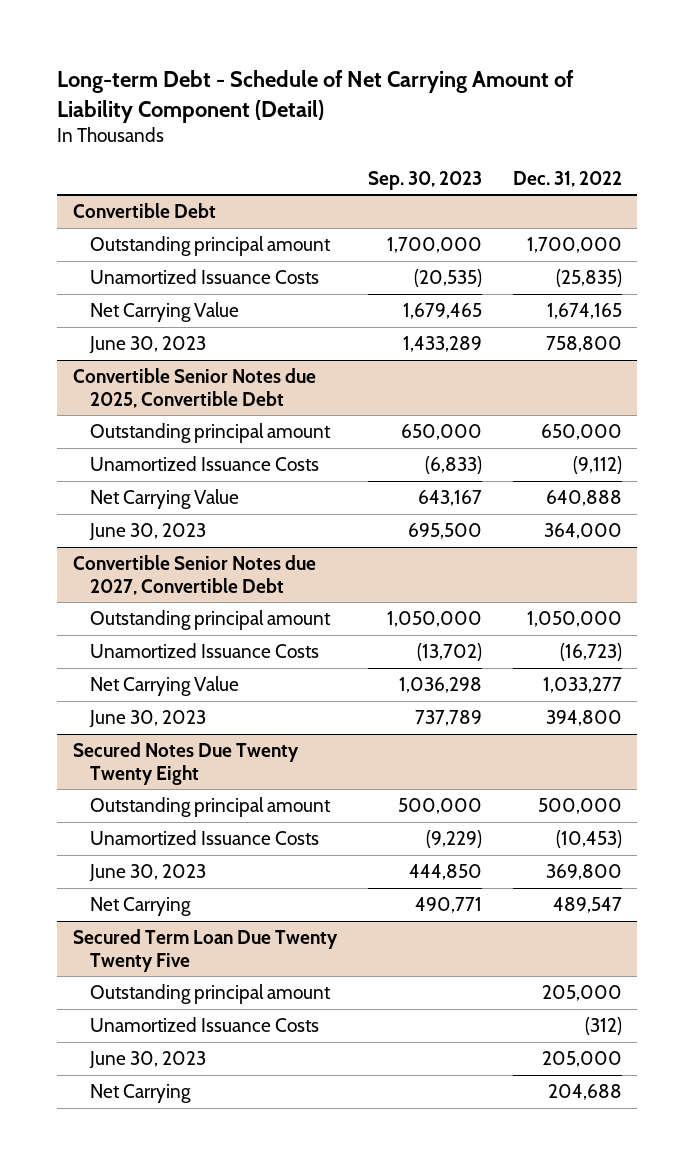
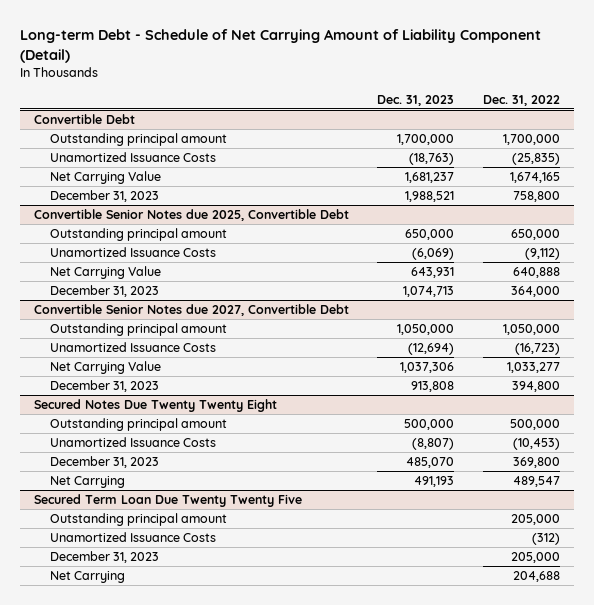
[367,170,482,190] Sep. 30, 2023 -> none
none -> [377,94,455,106] Dec. 31, 2023
[89,335,207,354] June 30, 2023 -> [50,190,160,203] December 31, 2023
[89,522,207,541] June 30, 2023 -> [50,285,160,298] December 31, 2023
[89,709,207,728] June 30, 2023 -> [50,380,160,393] December 31, 2023
[89,863,207,882] June 30, 2023 -> [50,456,160,469] December 31, 2023
[89,1050,207,1069] June 30, 2023 -> [50,551,160,564] December 31, 2023

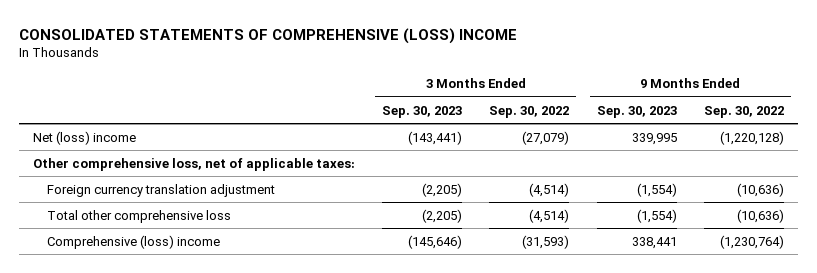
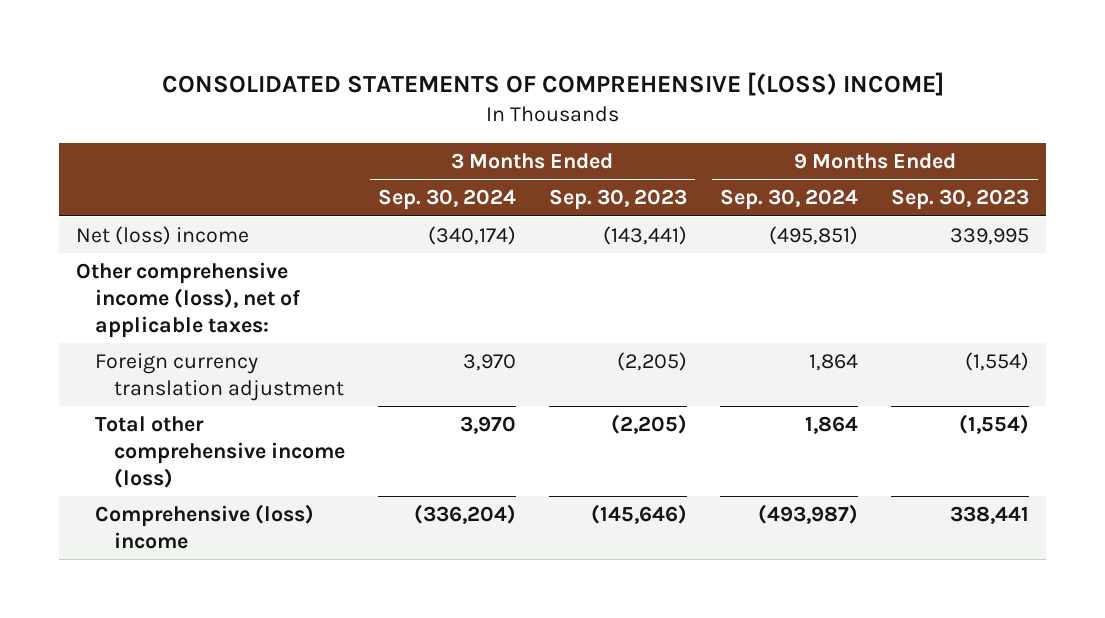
[18,27,517,44] CONSOLIDATED STATEMENTS OF COMPREHENSIVE (LOSS) INCOME -> [161,72,944,97] CONSOLIDATED STATEMENTS OF COMPREHENSIVE [(LOSS) INCOME]
[489,105,570,118] Sep. 30, 2022 -> none
[704,105,785,118] Sep. 30, 2022 -> none
none -> [377,189,516,211] Sep. 30, 2024
none -> [720,189,859,211] Sep. 30, 2024
[32,157,355,171] Other comprehensive loss, net of applicable taxes: -> [75,261,300,338] Other comprehensive income (loss), net of applicable taxes:
[46,209,231,223] Total other comprehensive loss -> [94,415,345,488] Total other comprehensive income (loss)

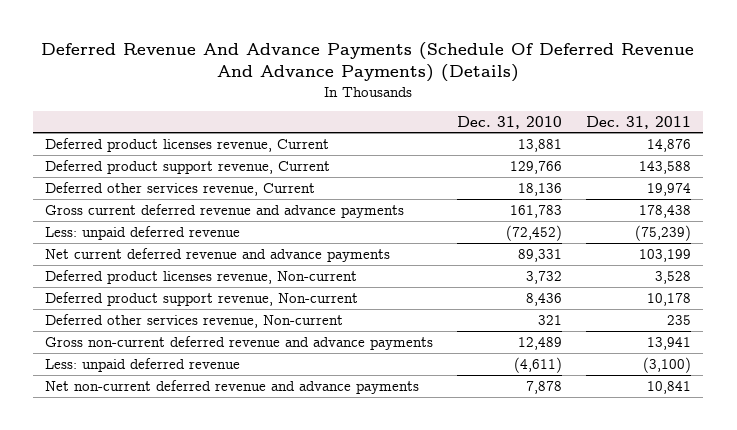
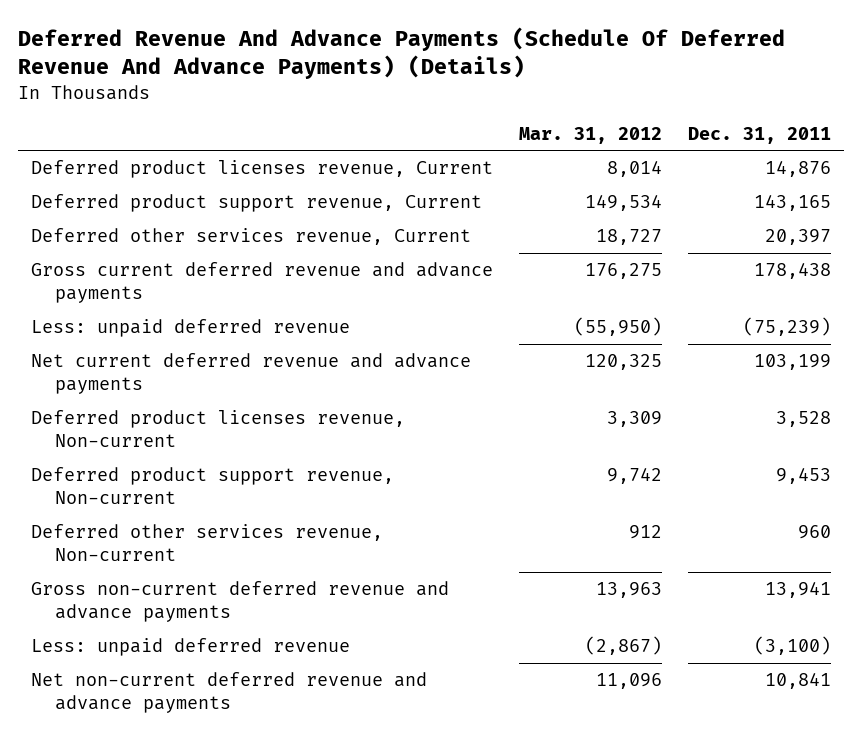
[457,115,563,129] Dec. 31, 2010 -> none
none -> [518,127,662,145] Mar. 31, 2012
[639,160,692,174] 143,588 -> [753,195,831,212] 143,165
[647,182,692,196] 19,974 -> [764,229,831,246] 20,397
[647,292,692,306] 10,178 -> [775,468,831,485] 9,453
[667,314,692,325] 235 -> [797,525,831,540] 960

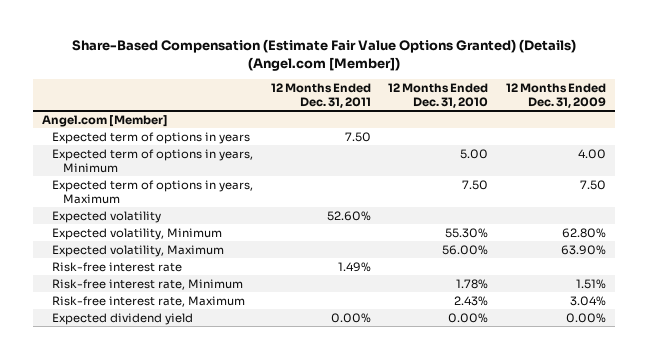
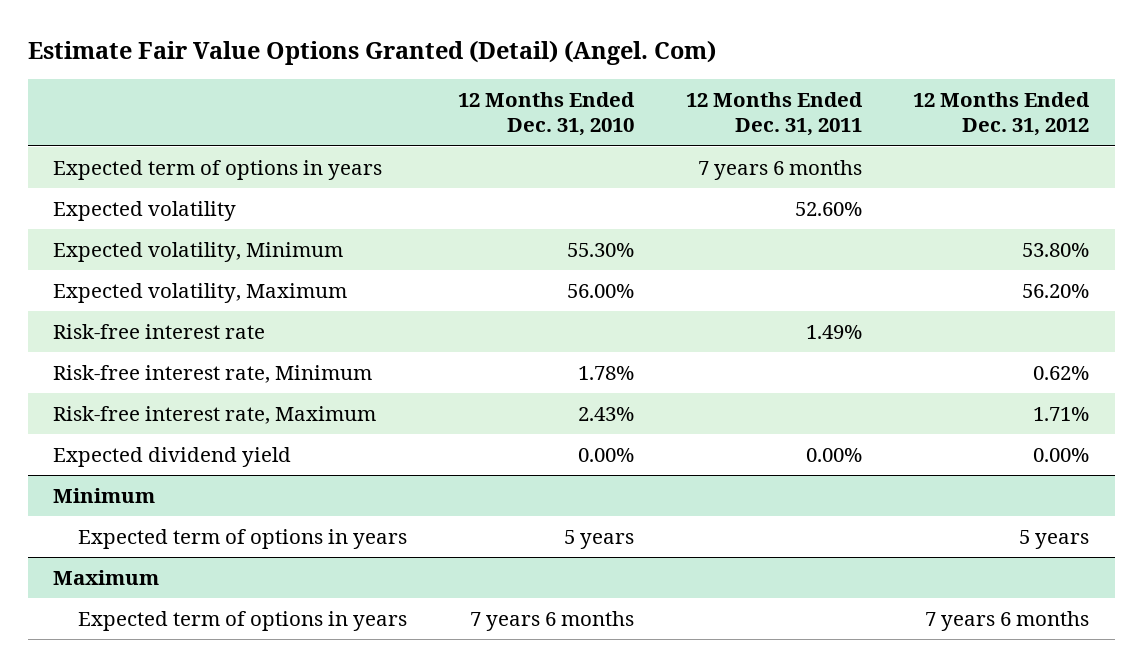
[71,39,576,71] Share-Based Compensation (Estimate Fair Value Options Granted) (Details) (Angel.com [Member]) -> [27,40,716,66] Estimate Fair Value Options Granted (Detail) (Angel. Com)
[505,82,606,108] 12 Months Ended Dec. 31, 2009 -> none
none -> [913,92,1091,137] 12 Months Ended Dec. 31, 2012
[41,114,168,127] Angel.com [Member] -> none
[52,148,254,173] Expected term of options in years, Minimum -> none
[52,179,254,204] Expected term of options in years, Maximum -> none
[344,131,371,142] 7.50 -> [697,159,862,180] 7 years 6 months
none -> [53,487,156,503] Minimum
none -> [77,528,407,549] Expected term of options in years
none -> [53,569,160,585] Maximum
none -> [77,610,407,631] Expected term of options in years

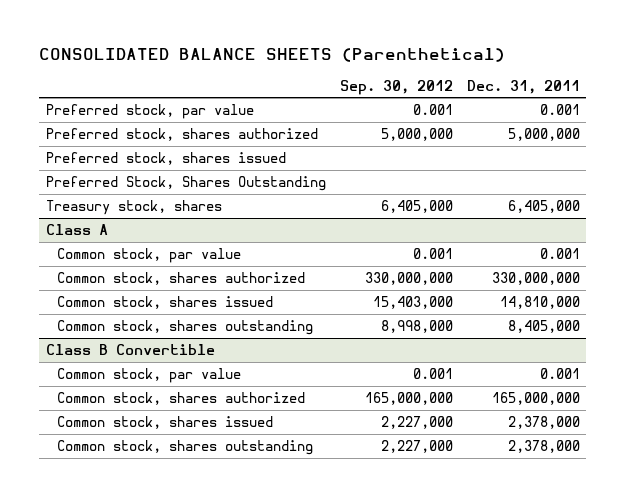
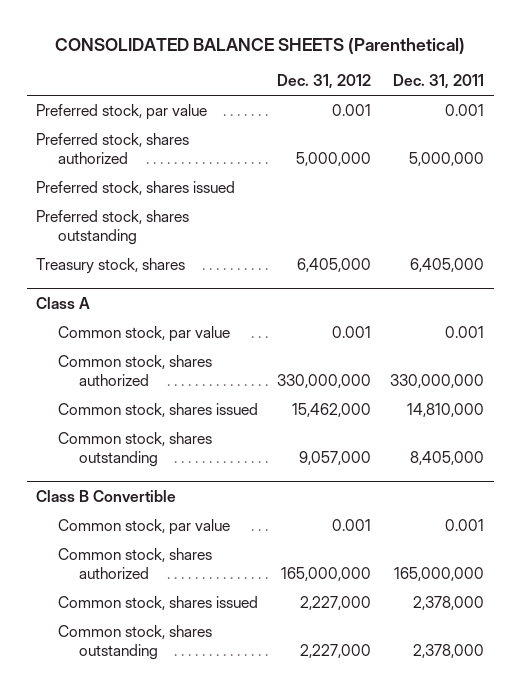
[339,79,453,95] Sep. 30, 2012 -> none
none -> [277,74,372,90] Dec. 31, 2012
[46,175,327,191] Preferred Stock, Shares Outstanding -> [36,210,190,246] Preferred stock, shares outstanding

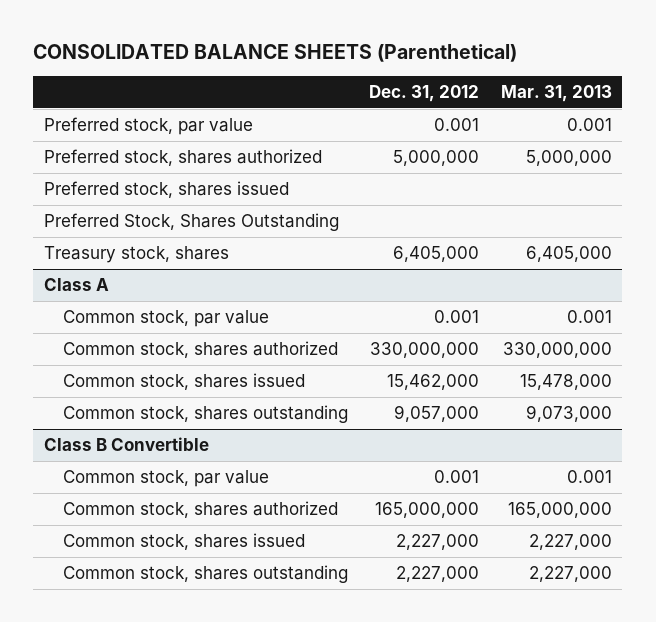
[393,74,485,90] Dec. 31, 2011 -> none
none -> [500,85,612,103] Mar. 31, 2013
[36,210,190,246] Preferred stock, shares outstanding -> [43,212,339,231] Preferred Stock, Shares Outstanding

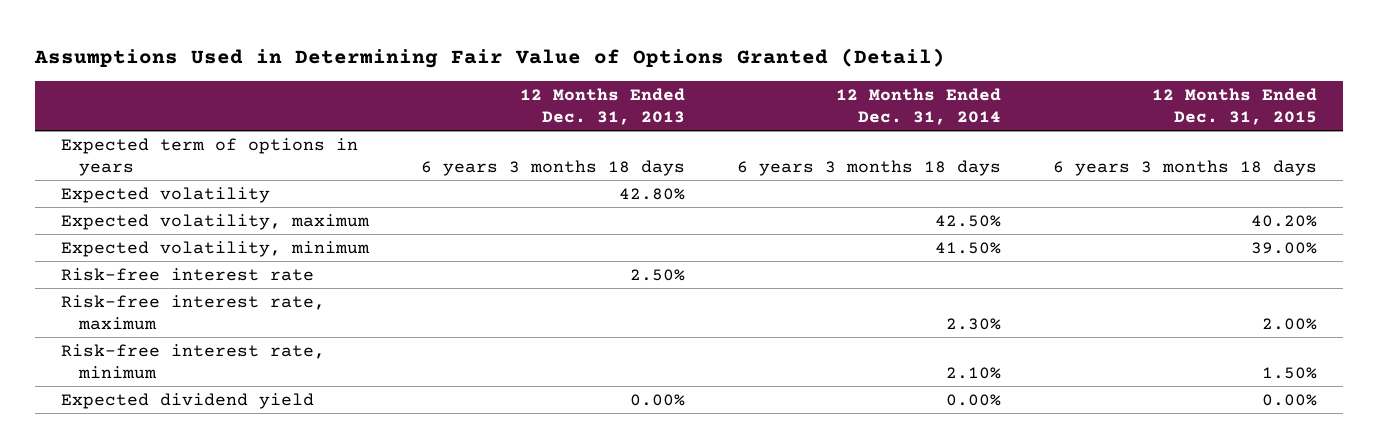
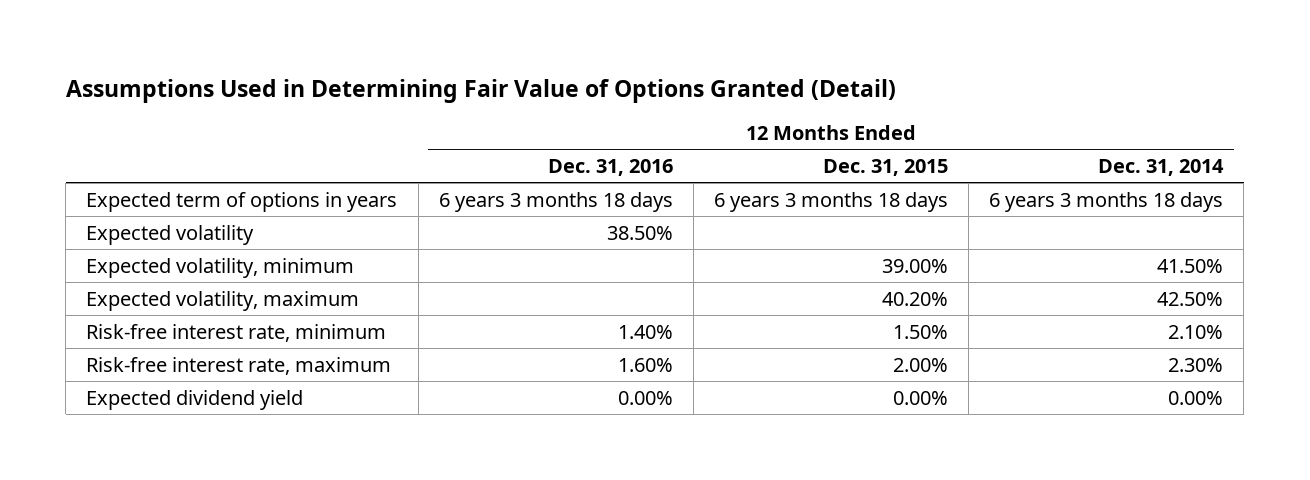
[520,88,686,125] 12 Months Ended Dec. 31, 2013 -> none
none -> [547,159,673,177] Dec. 31, 2016
[61,267,315,281] Risk-free interest rate -> none
[61,213,371,230] Expected volatility, maximum -> [86,290,360,311] Expected volatility, maximum
[61,294,326,330] Risk-free interest rate, maximum -> [86,356,392,375] Risk-free interest rate, maximum

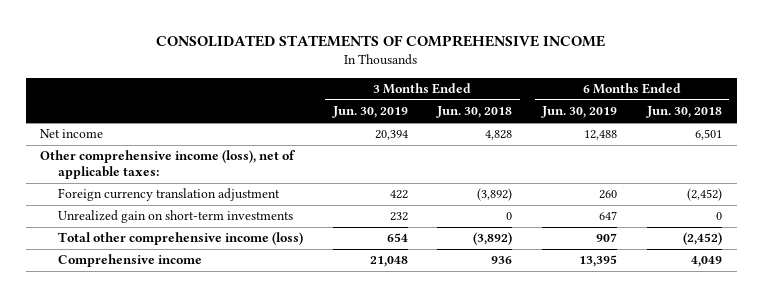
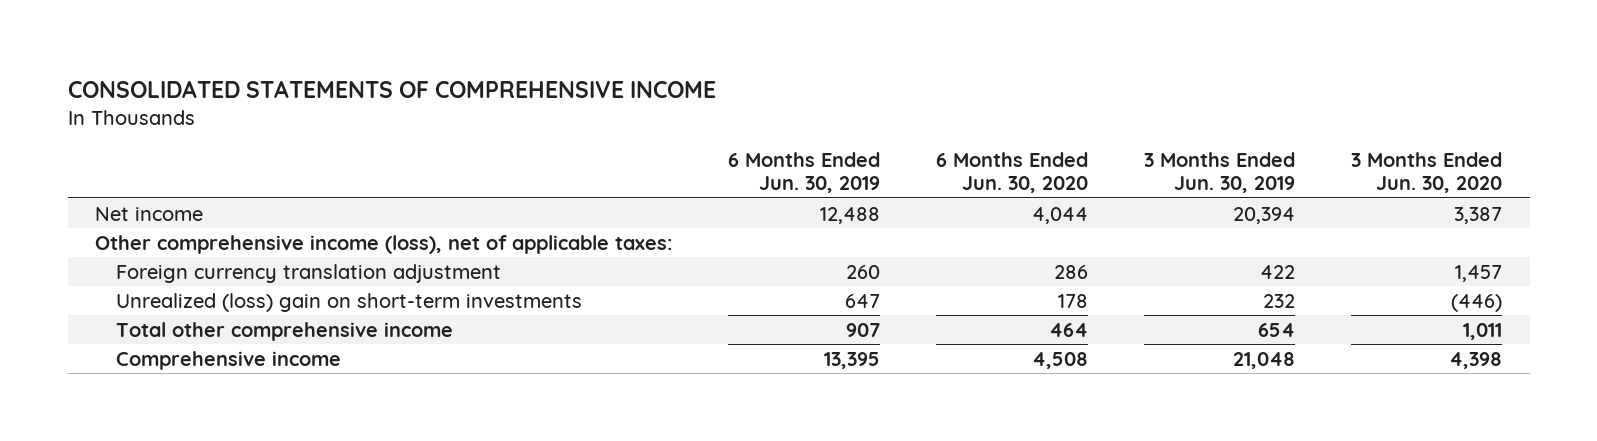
[436,106,513,119] Jun. 30, 2018 -> none
[645,106,722,119] Jun. 30, 2018 -> none
none -> [936,151,1089,193] 6 Months Ended Jun. 30, 2020
none -> [1350,151,1502,193] 3 Months Ended Jun. 30, 2020
[57,210,293,224] Unrealized gain on short-term investments -> [116,292,583,312] Unrealized (loss) gain on short-term investments
[57,232,303,246] Total other comprehensive income (loss) -> [116,321,454,341] Total other comprehensive income

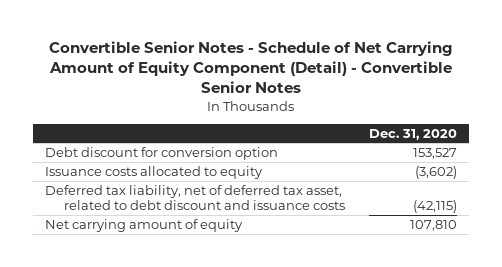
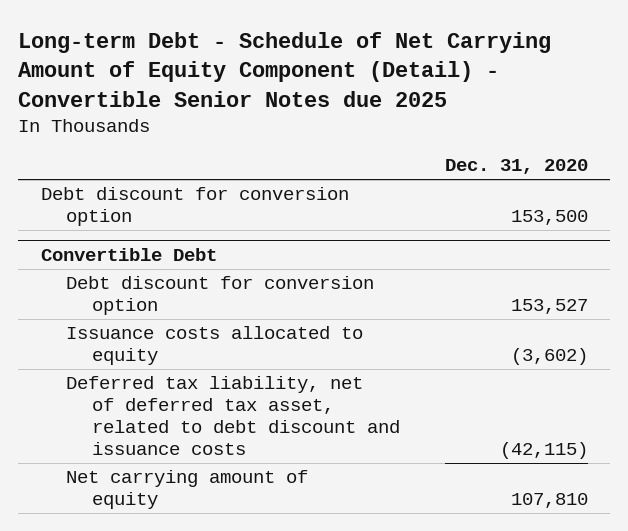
[49,41,454,94] Convertible Senior Notes - Schedule of Net Carrying Amount of Equity Component (Detail) - Convertible Senior Notes -> [18,31,552,107] Long-term Debt - Schedule of Net Carrying Amount of Equity Component (Detail) - Convertible Senior Notes due 2025
none -> [40,187,349,227] Debt discount for conversion option
none -> [40,248,217,262] Convertible Debt

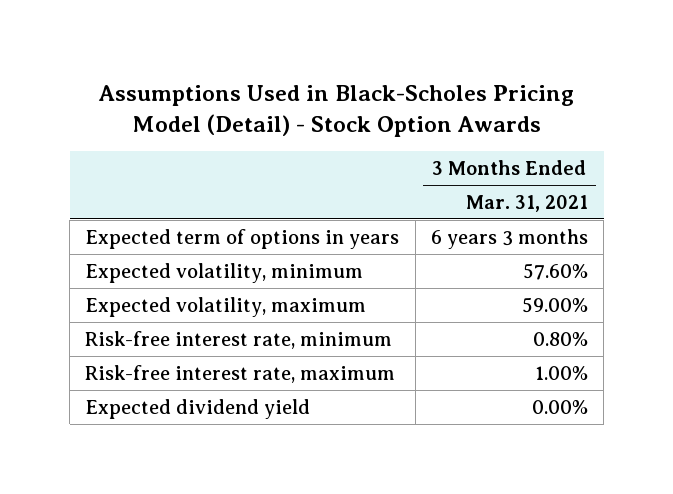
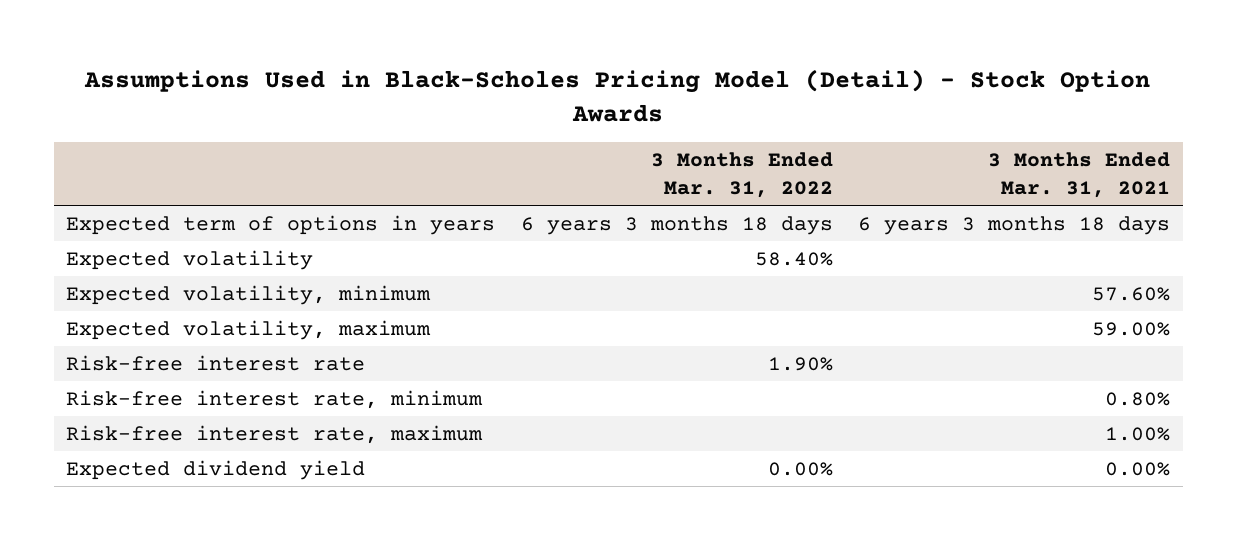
none -> [650,152,833,198] 3 Months Ended Mar. 31, 2022
[430,228,588,249] 6 years 3 months -> [858,215,1171,235] 6 years 3 months 18 days
none -> [66,249,314,270] Expected volatility
none -> [66,354,366,371] Risk-free interest rate

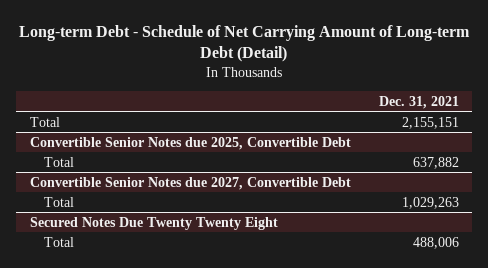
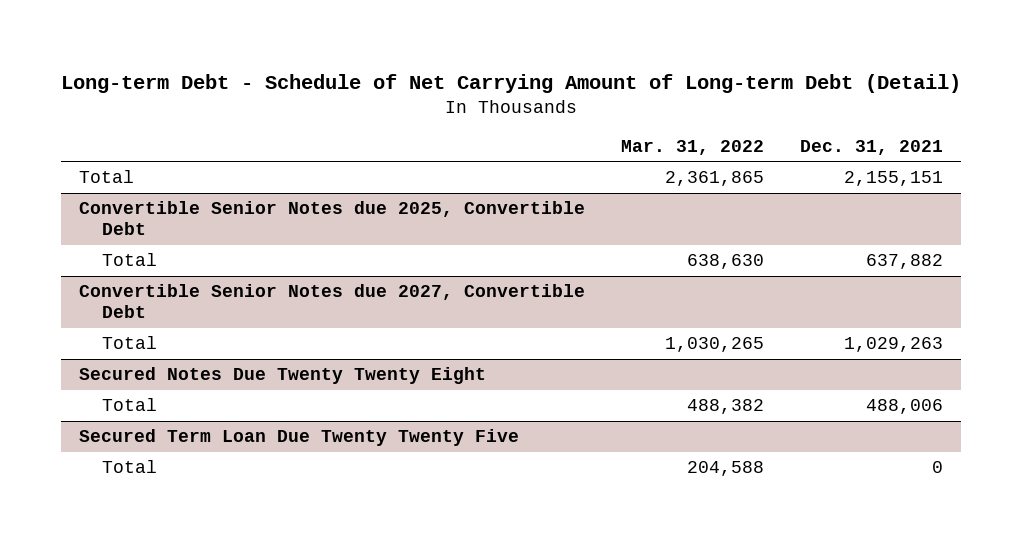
none -> [621,139,765,155] Mar. 31, 2022
none -> [79,429,520,447] Secured Term Loan Due Twenty Twenty Five
none -> [101,460,157,474] Total

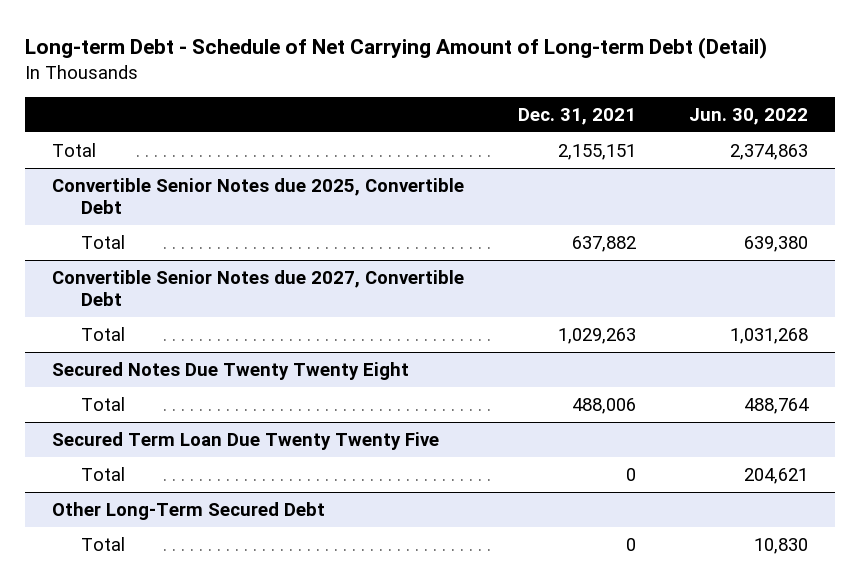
[621,139,765,155] Mar. 31, 2022 -> none
none -> [689,107,809,125] Jun. 30, 2022
none -> [51,501,325,520] Other Long-Term Secured Debt
none -> [81,536,126,551] Total

